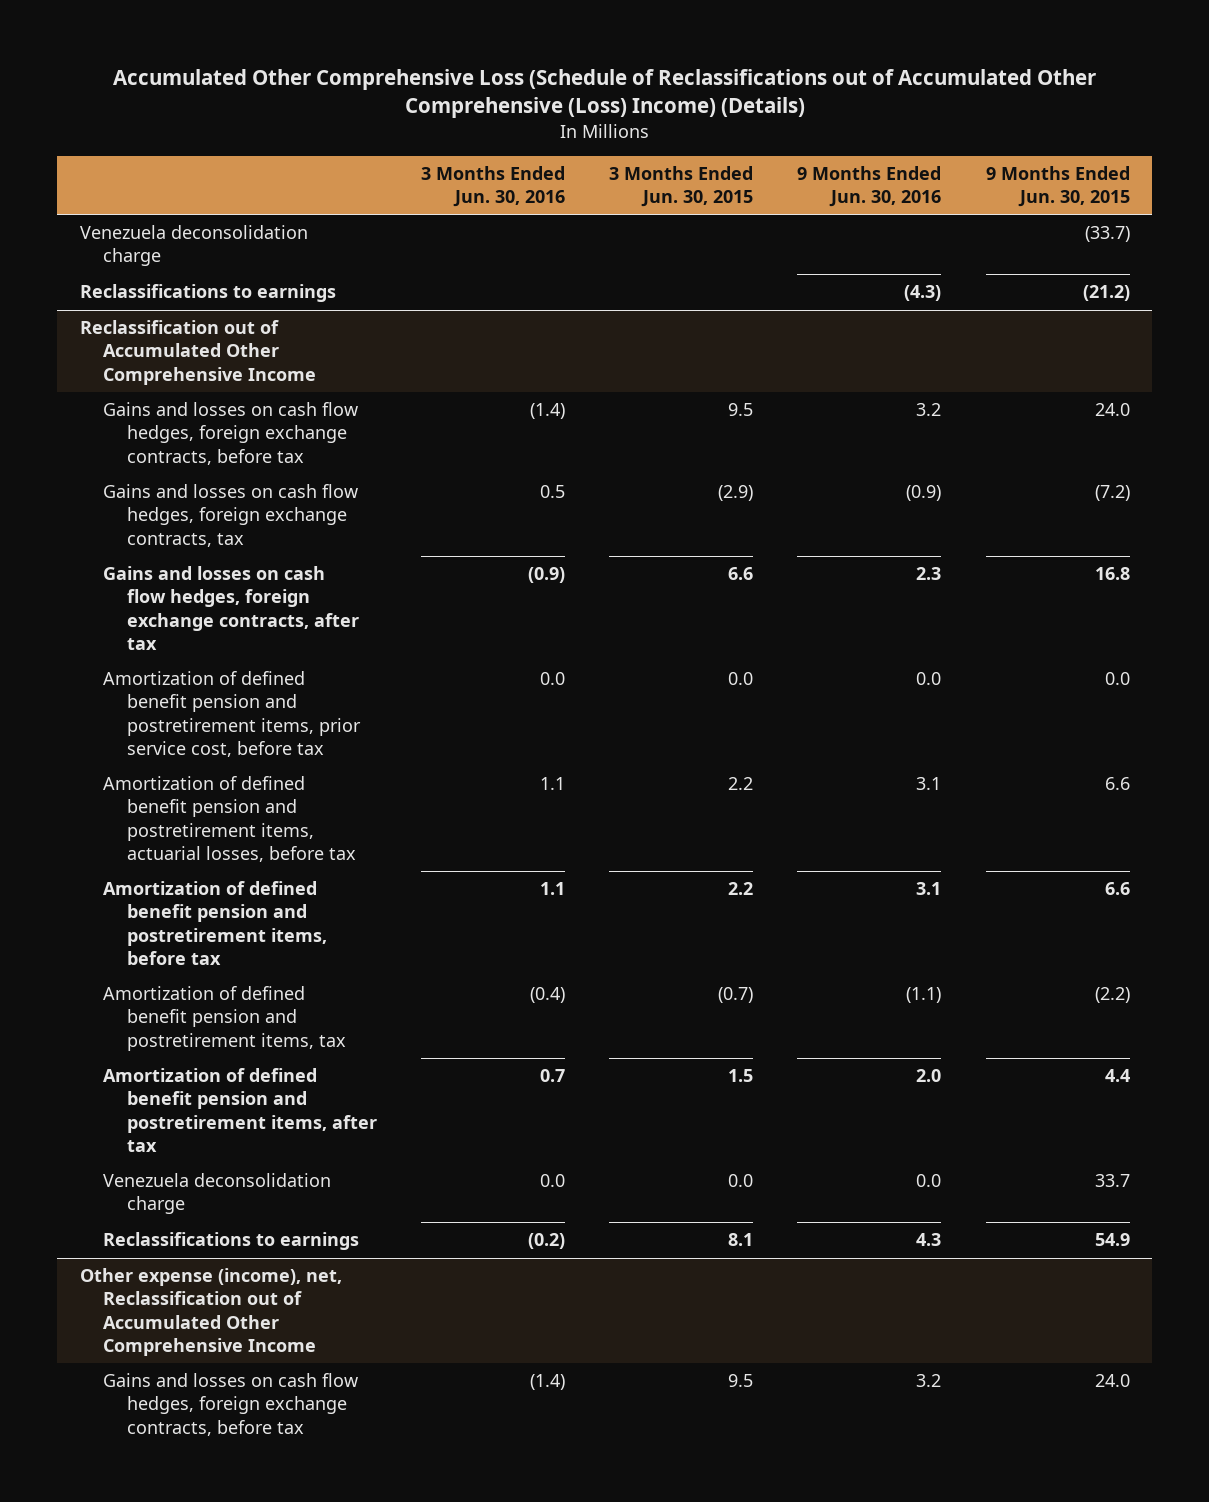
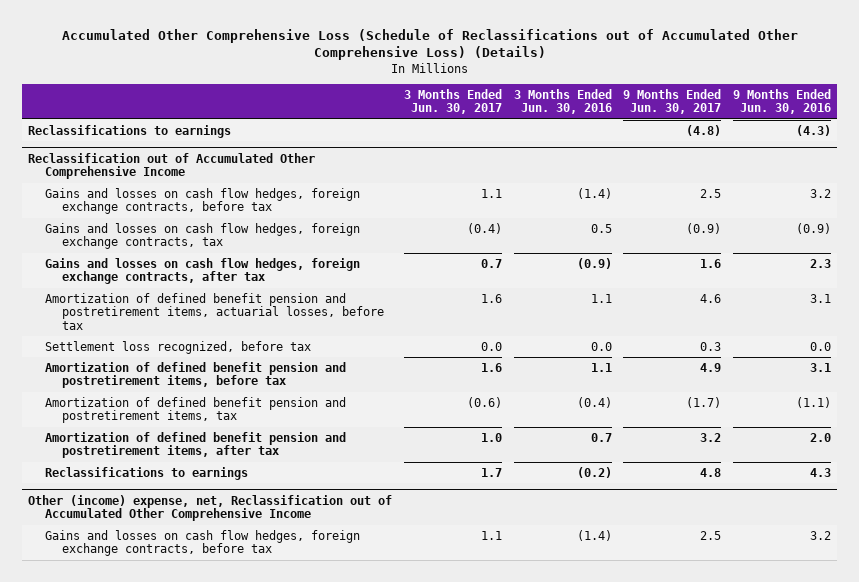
[112,69,1096,119] Accumulated Other Comprehensive Loss (Schedule of Reclassifications out of Accumulated Other Comprehensive (Loss) Income) (Details) -> [61,28,798,61] Accumulated Other Comprehensive Loss (Schedule of Reclassifications out of Accumulated Other Comprehensive Loss) (Details)
[609,165,754,208] 3 Months Ended Jun. 30, 2015 -> none
[985,165,1130,208] 9 Months Ended Jun. 30, 2015 -> none
none -> [403,88,502,115] 3 Months Ended Jun. 30, 2017
none -> [623,88,722,115] 9 Months Ended Jun. 30, 2017
[79,225,308,267] Venezuela deconsolidation charge -> none
[103,671,361,757] Amortization of defined benefit pension and postretirement items, prior service cost, before tax -> none
none -> [45,340,312,354] Settlement loss recognized, before tax
[103,1173,332,1215] Venezuela deconsolidation charge -> none
[79,1268,342,1356] Other expense (income), net, Reclassification out of Accumulated Other Comprehensive Income -> [27,494,392,522] Other (income) expense, net, Reclassification out of Accumulated Other Comprehensive Income

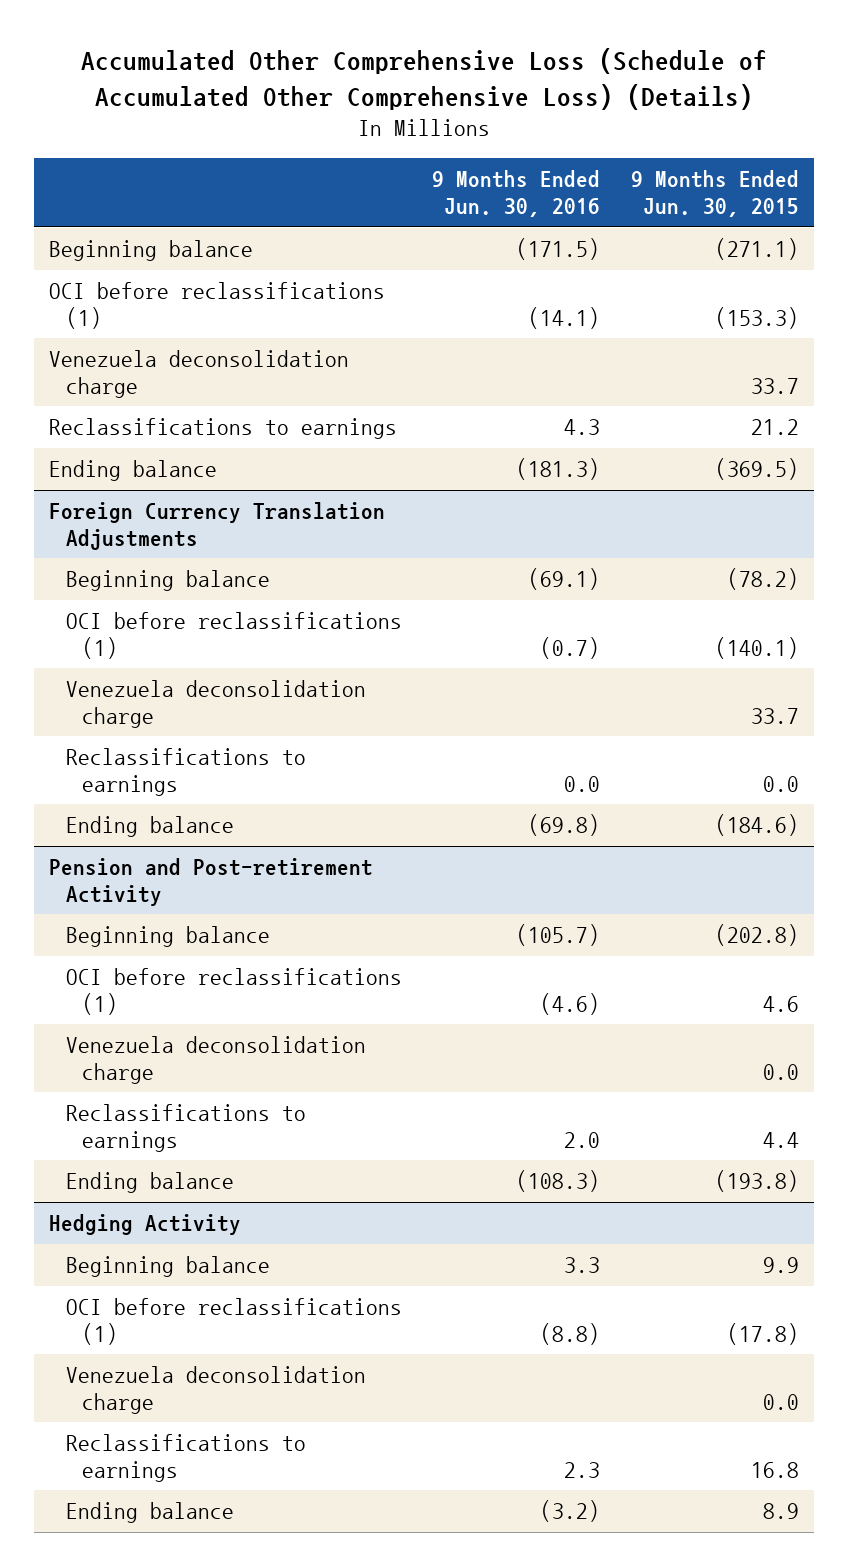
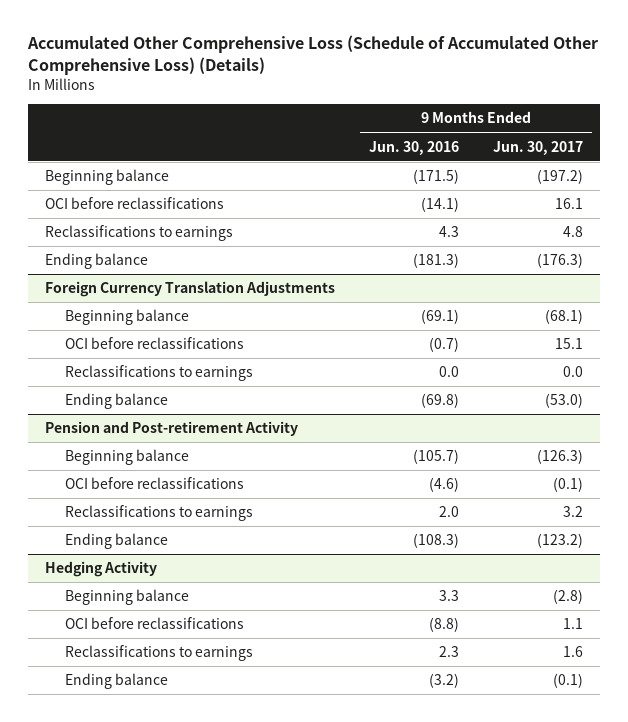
[630,170,799,218] 9 Months Ended Jun. 30, 2015 -> none
none -> [493,140,584,155] Jun. 30, 2017
[48,350,349,398] Venezuela deconsolidation charge -> none
[48,282,385,329] OCI before reclassifications (1) -> [44,197,224,210] OCI before reclassifications
[65,680,366,728] Venezuela deconsolidation charge -> none
[65,612,402,659] OCI before reclassifications (1) -> [65,337,245,350] OCI before reclassifications
[65,1036,366,1084] Venezuela deconsolidation charge -> none
[65,968,402,1015] OCI before reclassifications (1) -> [65,477,245,490] OCI before reclassifications
[65,1366,366,1414] Venezuela deconsolidation charge -> none
[65,1298,402,1345] OCI before reclassifications (1) -> [65,617,245,630] OCI before reclassifications

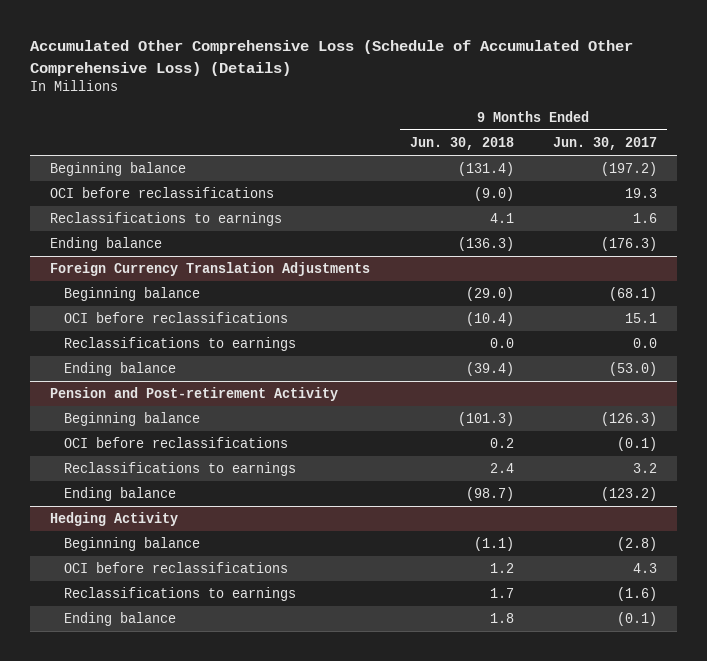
[368,140,459,155] Jun. 30, 2016 -> none
none -> [409,137,514,151] Jun. 30, 2018
[555,198,584,210] 16.1 -> [625,188,658,199] 19.3
[563,226,584,238] 4.8 -> [633,213,658,224] 1.6
[563,618,584,630] 1.1 -> [633,563,658,574] 4.3
[563,646,584,658] 1.6 -> [617,587,658,602] (1.6)

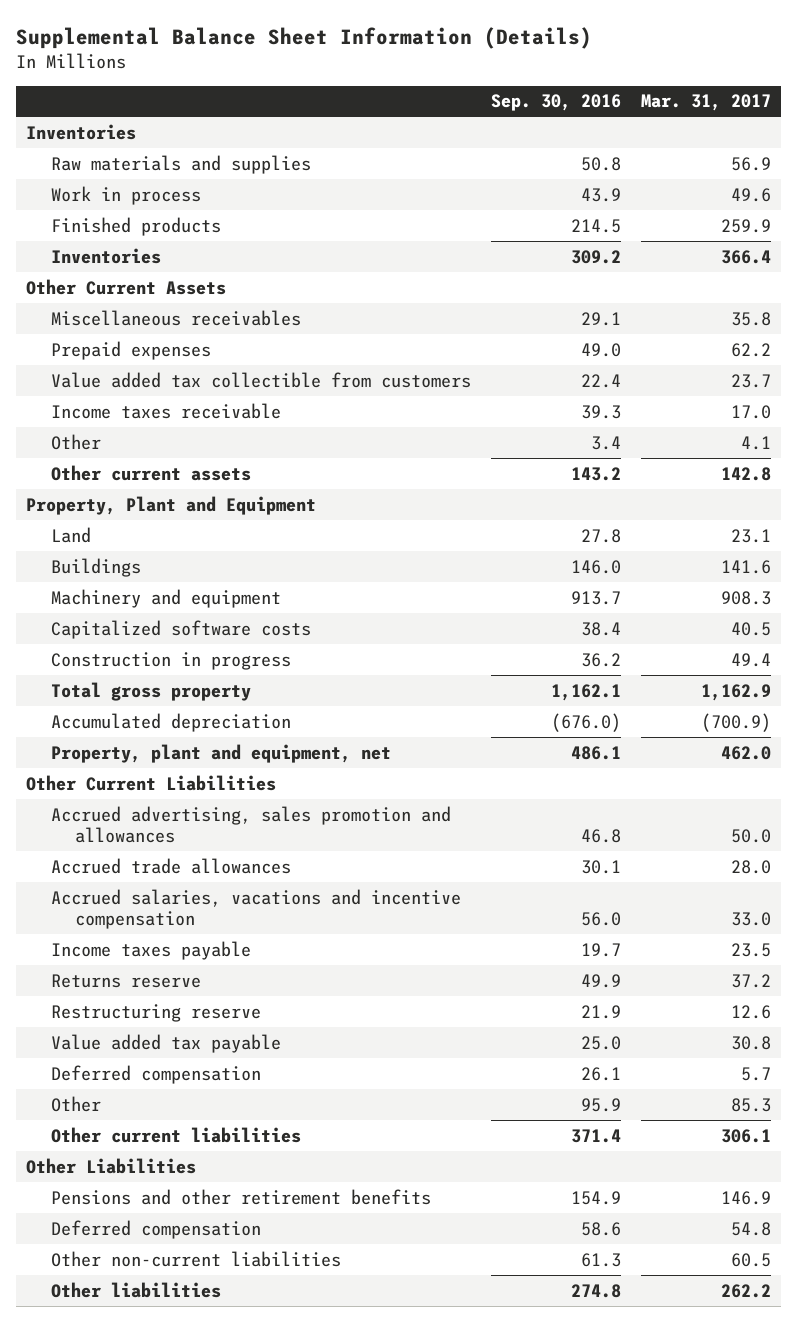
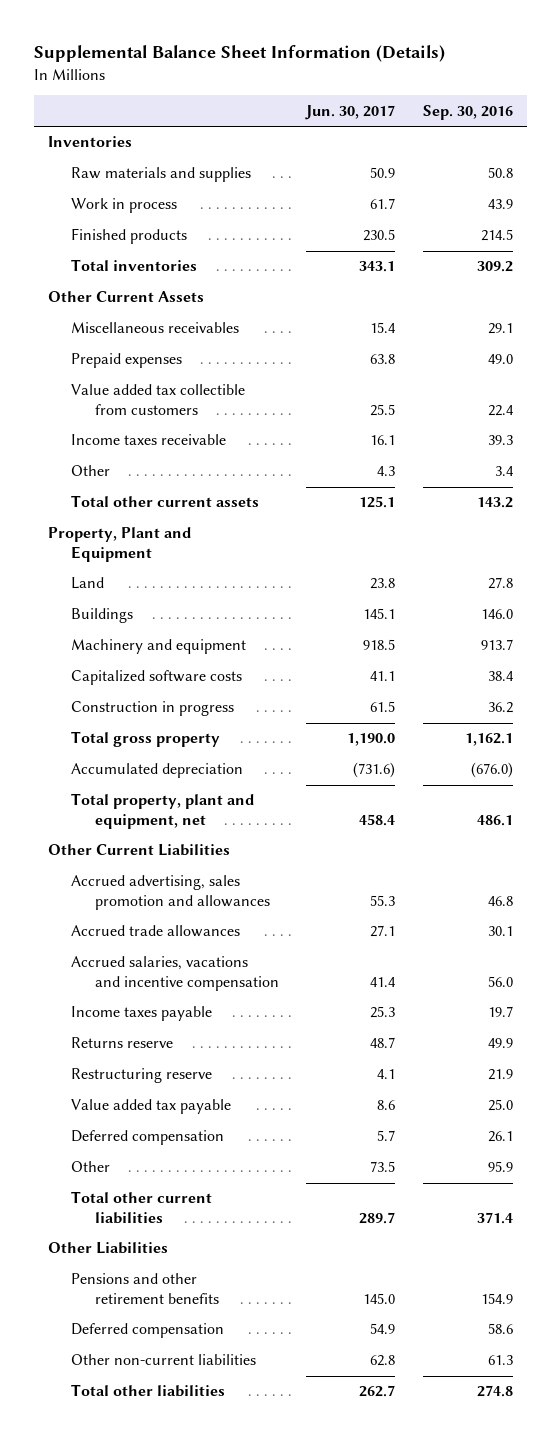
[640,94,771,112] Mar. 31, 2017 -> none
none -> [305,104,396,120] Jun. 30, 2017
[50,247,161,264] Inventories -> [71,259,198,272] Total inventories
[50,464,251,481] Other current assets -> [71,495,260,508] Total other current assets
[50,743,391,763] Property, plant and equipment, net -> [71,793,255,830] Total property, plant and equipment, net
[50,1126,301,1143] Other current liabilities -> [71,1191,213,1225] Total other current liabilities
[50,1281,221,1298] Other liabilities -> [71,1384,226,1398] Total other liabilities

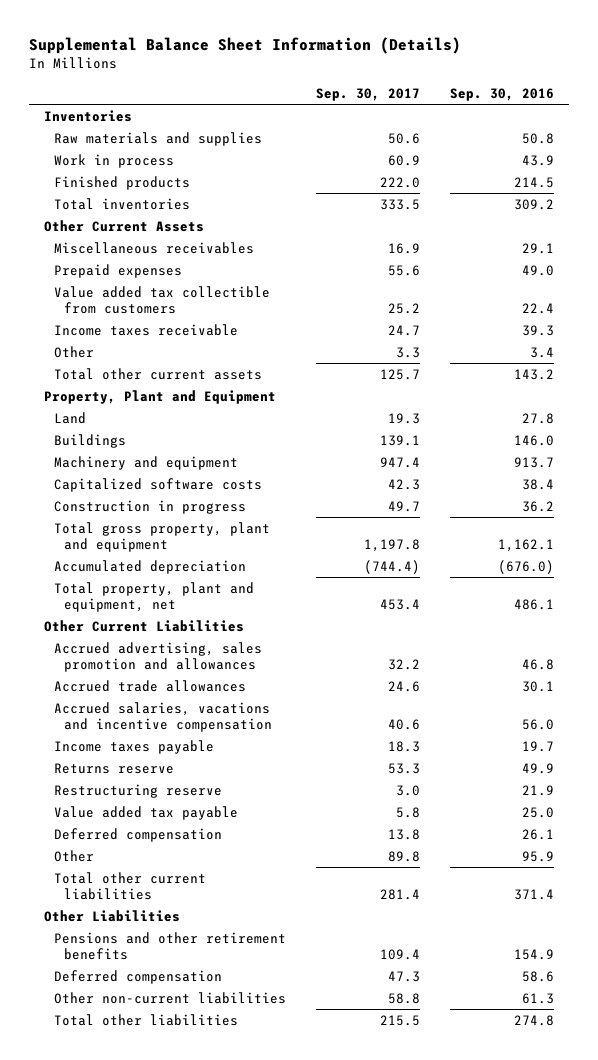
[305,104,396,120] Jun. 30, 2017 -> none
none -> [315,87,420,101] Sep. 30, 2017
[71,731,221,748] Total gross property -> [53,521,270,552] Total gross property, plant and equipment

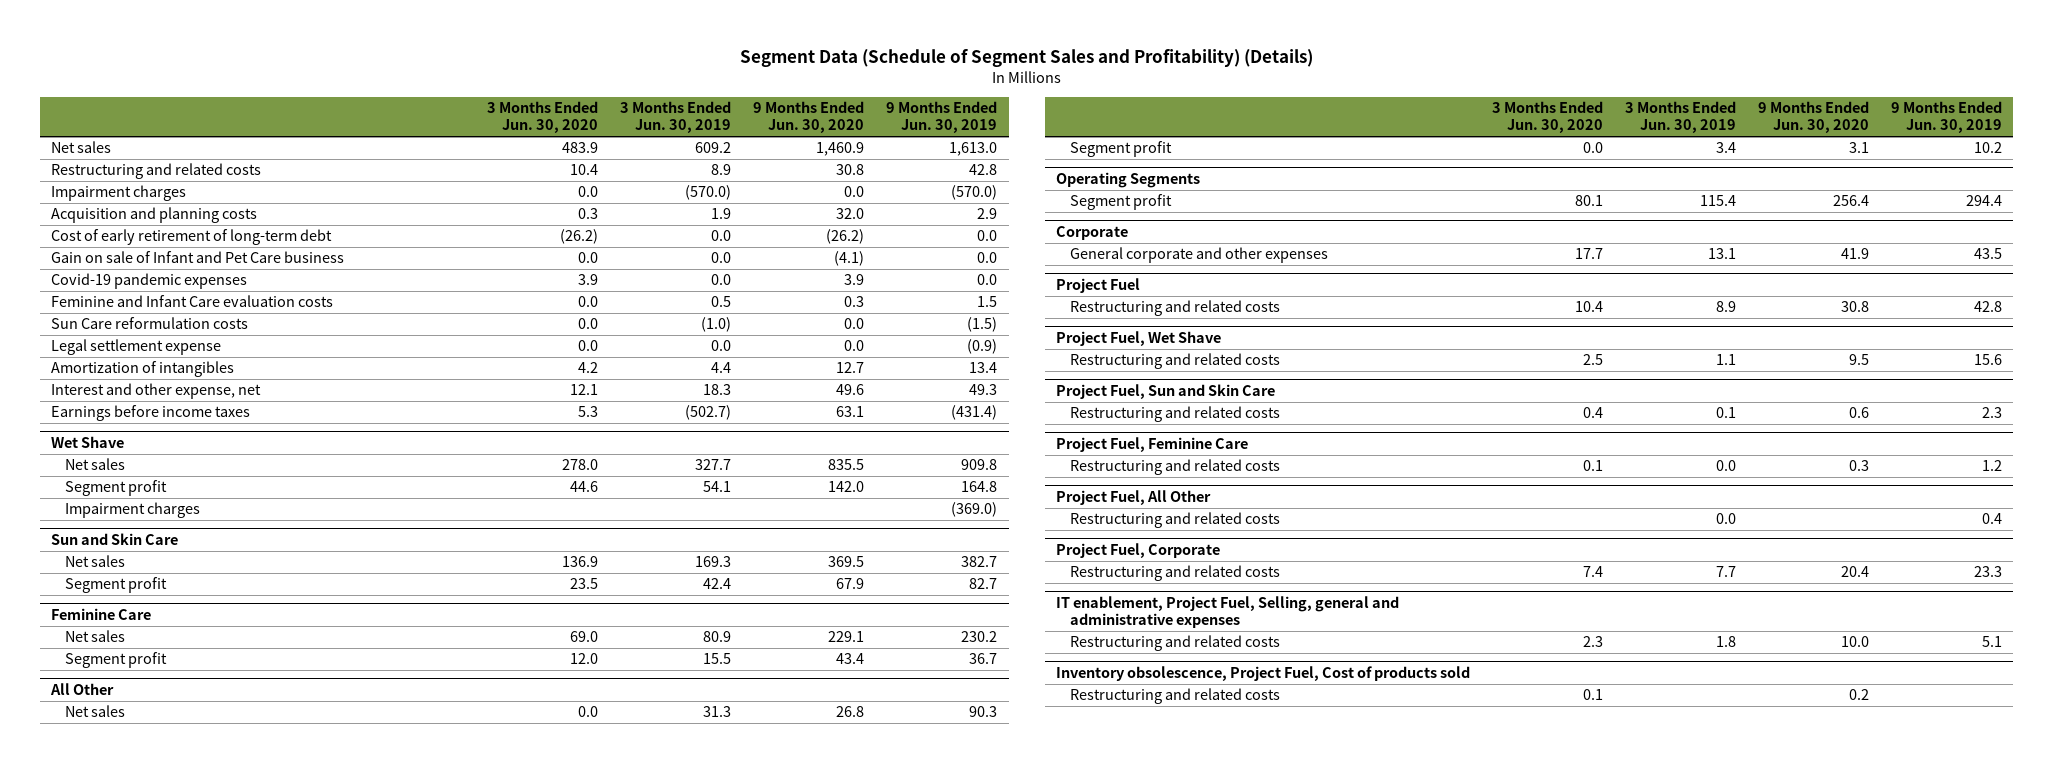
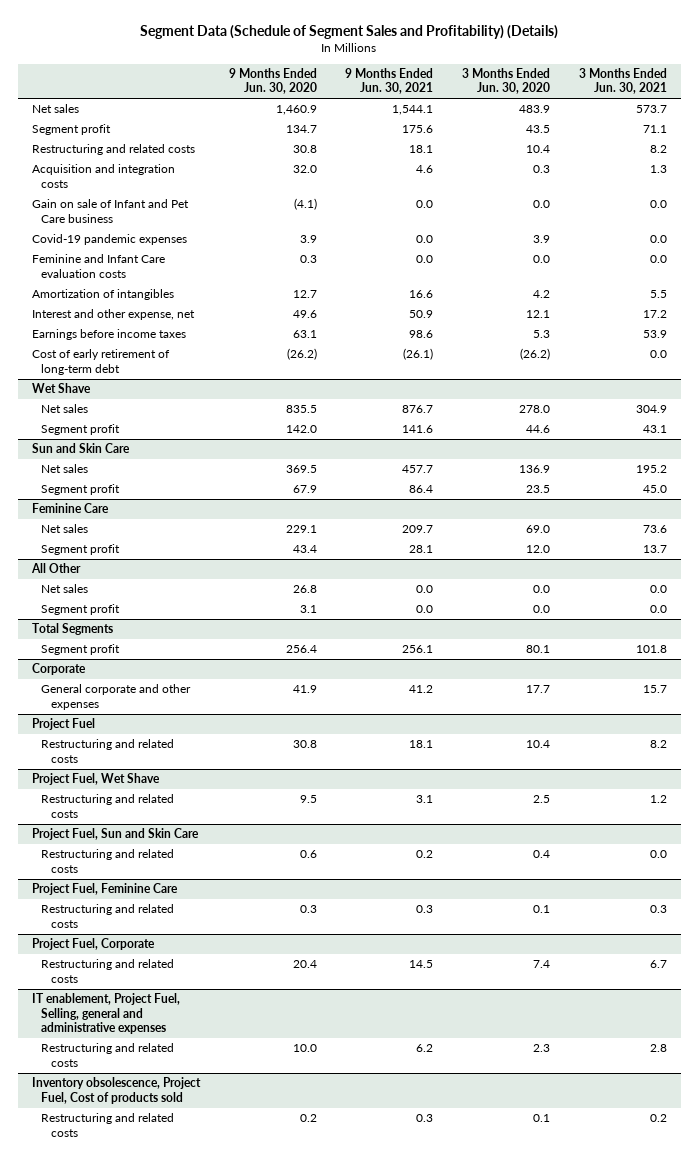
[620,101,732,134] 3 Months Ended Jun. 30, 2019 -> none
[886,101,998,134] 9 Months Ended Jun. 30, 2019 -> none
none -> [345,68,434,95] 9 Months Ended Jun. 30, 2021
none -> [578,68,667,95] 3 Months Ended Jun. 30, 2021
none -> [32,124,112,136] Segment profit
[51,185,187,202] Impairment charges -> none
[51,207,258,224] Acquisition and planning costs -> [32,164,176,188] Acquisition and integration costs
[51,317,249,330] Sun Care reformulation costs -> none
[51,339,222,356] Legal settlement expense -> none
[51,229,333,246] Cost of early retirement of long-term debt -> [32,349,171,375] Cost of early retirement of long-term debt
[65,502,201,519] Impairment charges -> none
[1056,171,1201,188] Operating Segments -> none
none -> [32,623,114,636] Total Segments
[1056,489,1212,505] Project Fuel, All Other -> none
[1070,512,1281,529] Restructuring and related costs -> none

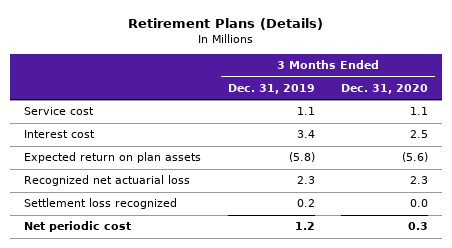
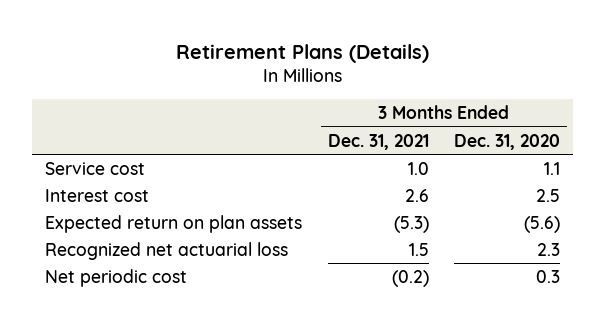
[227,84,315,95] Dec. 31, 2019 -> none
none -> [327,133,429,150] Dec. 31, 2021
[23,198,177,210] Settlement loss recognized -> none

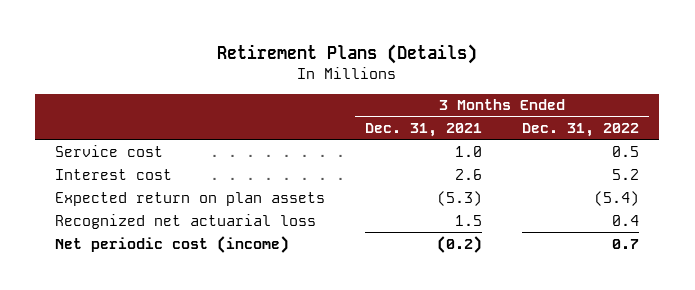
[454,133,561,150] Dec. 31, 2020 -> none
none -> [522,122,640,137] Dec. 31, 2022
[44,268,187,287] Net periodic cost -> [55,235,290,253] Net periodic cost (income)

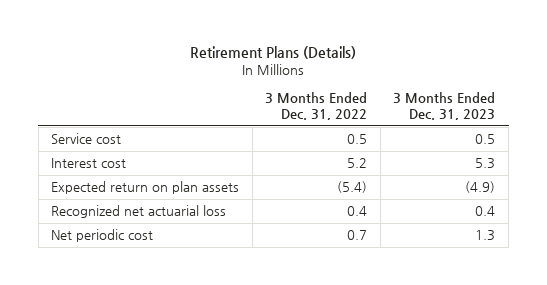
[365,122,483,137] Dec. 31, 2021 -> none
none -> [393,92,496,120] 3 Months Ended Dec. 31, 2023
[55,235,290,253] Net periodic cost (income) -> [51,229,154,243] Net periodic cost

